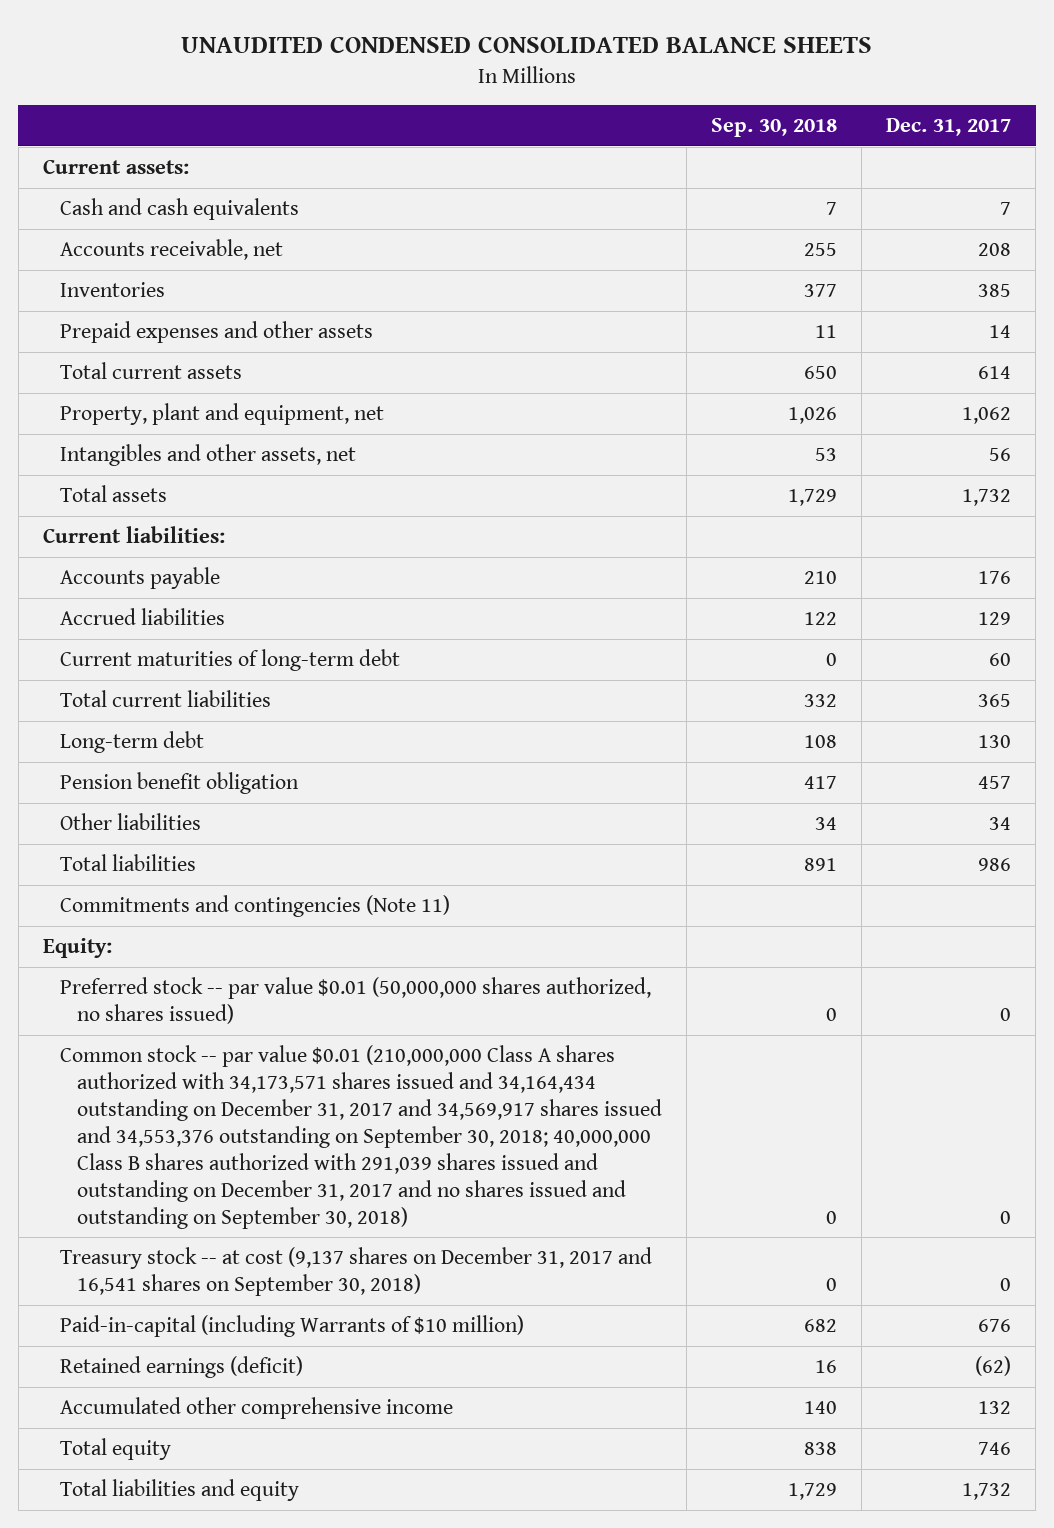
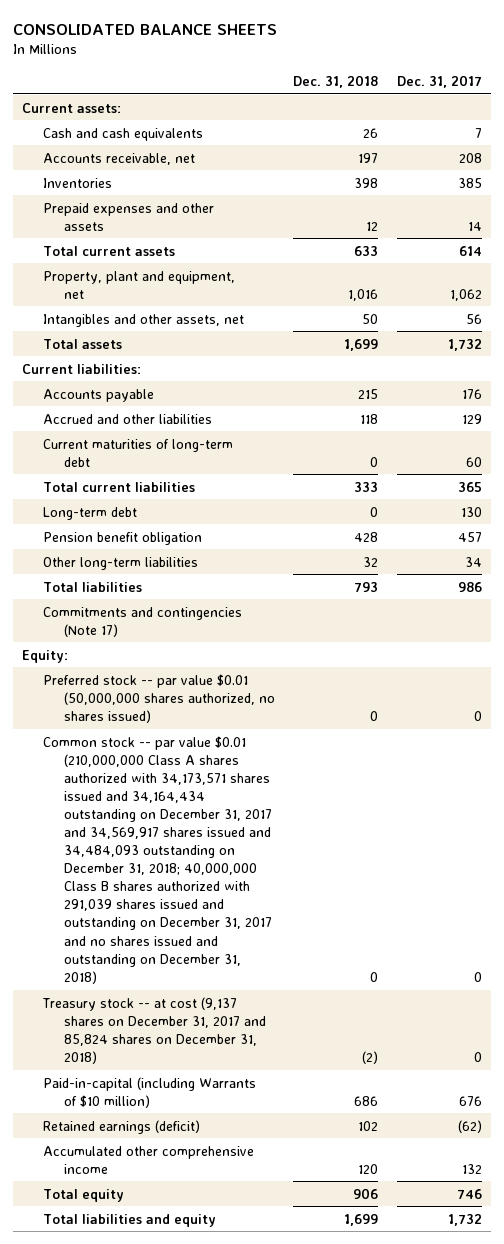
[180,35,872,53] UNAUDITED CONDENSED CONSOLIDATED BALANCE SHEETS -> [12,24,277,36] CONSOLIDATED BALANCE SHEETS
[710,118,837,138] Sep. 30, 2018 -> none
none -> [293,74,379,88] Dec. 31, 2018
[59,608,225,626] Accrued liabilities -> [42,413,212,424] Accrued and other liabilities
[59,813,201,831] Other liabilities -> [42,556,198,570] Other long-term liabilities
[59,895,450,918] Commitments and contingencies (Note 11) -> [42,606,242,637] Commitments and contingencies (Note 17)
[59,1045,662,1229] Common stock -- par value $0.01 (210,000,000 Class A shares authorized with 34,173,571 shares issued and 34,164,434 outstanding on December 31, 2017 and 34,569,917 shares issued and 34,553,376 outstanding on September 30, 2018; 40,000,000 Class B shares authorized with 291,039 shares issued and outstanding on December 31, 2017 and no shares issued and outstanding on September 30, 2018) -> [42,735,272,984] Common stock -- par value $0.01 (210,000,000 Class A shares authorized with 34,173,571 shares issued and 34,164,434 outstanding on December 31, 2017 and 34,569,917 shares issued and 34,484,093 outstanding on December 31, 2018; 40,000,000 Class B shares authorized with 291,039 shares issued and outstanding on December 31, 2017 and no shares issued and outstanding on December 31, 2018)
[59,1247,652,1297] Treasury stock -- at cost (9,137 shares on December 31, 2017 and 16,541 shares on September 30, 2018) -> [41,996,266,1064] Treasury stock -- at cost (9,137 shares on December 31, 2017 and 85,824 shares on December 31, 2018)

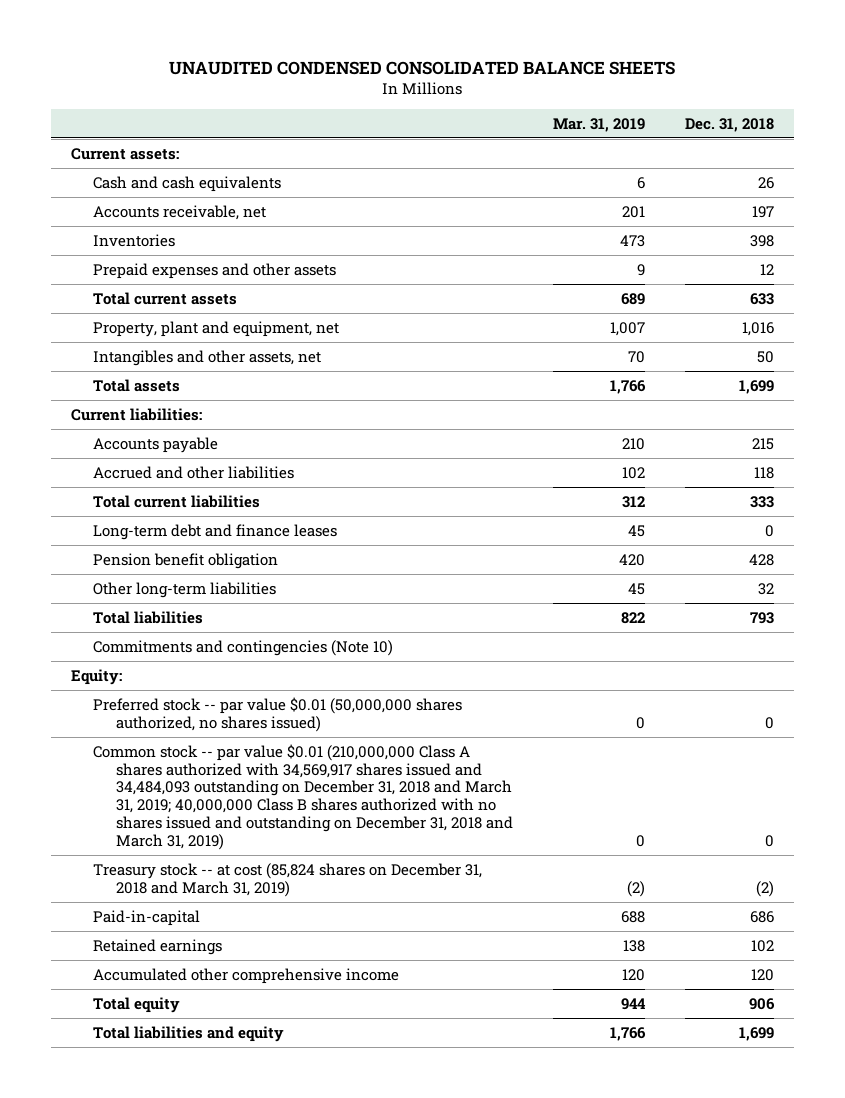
[12,24,277,36] CONSOLIDATED BALANCE SHEETS -> [169,60,676,75] UNAUDITED CONDENSED CONSOLIDATED BALANCE SHEETS
[396,74,482,88] Dec. 31, 2017 -> none
none -> [553,117,646,132] Mar. 31, 2019
[42,438,233,467] Current maturities of long-term debt -> none
[42,506,137,520] Long-term debt -> [93,523,338,540] Long-term debt and finance leases
[42,606,242,637] Commitments and contingencies (Note 17) -> [93,639,394,656] Commitments and contingencies (Note 10)
[42,735,272,984] Common stock -- par value $0.01 (210,000,000 Class A shares authorized with 34,173,571 shares issued and 34,164,434 outstanding on December 31, 2017 and 34,569,917 shares issued and 34,484,093 outstanding on December 31, 2018; 40,000,000 Class B shares authorized with 291,039 shares issued and outstanding on December 31, 2017 and no shares issued and outstanding on December 31, 2018) -> [93,743,514,850] Common stock -- par value $0.01 (210,000,000 Class A shares authorized with 34,569,917 shares issued and 34,484,093 outstanding on December 31, 2018 and March 31, 2019; 40,000,000 Class B shares authorized with no shares issued and outstanding on December 31, 2018 and March 31, 2019)
[41,996,266,1064] Treasury stock -- at cost (9,137 shares on December 31, 2017 and 85,824 shares on December 31, 2018) -> [93,862,483,897] Treasury stock -- at cost (85,824 shares on December 31, 2018 and March 31, 2019)
[42,1076,256,1108] Paid-in-capital (including Warrants of $10 million) -> [93,909,201,926] Paid-in-capital
[42,1119,200,1134] Retained earnings (deficit) -> [93,938,223,955] Retained earnings

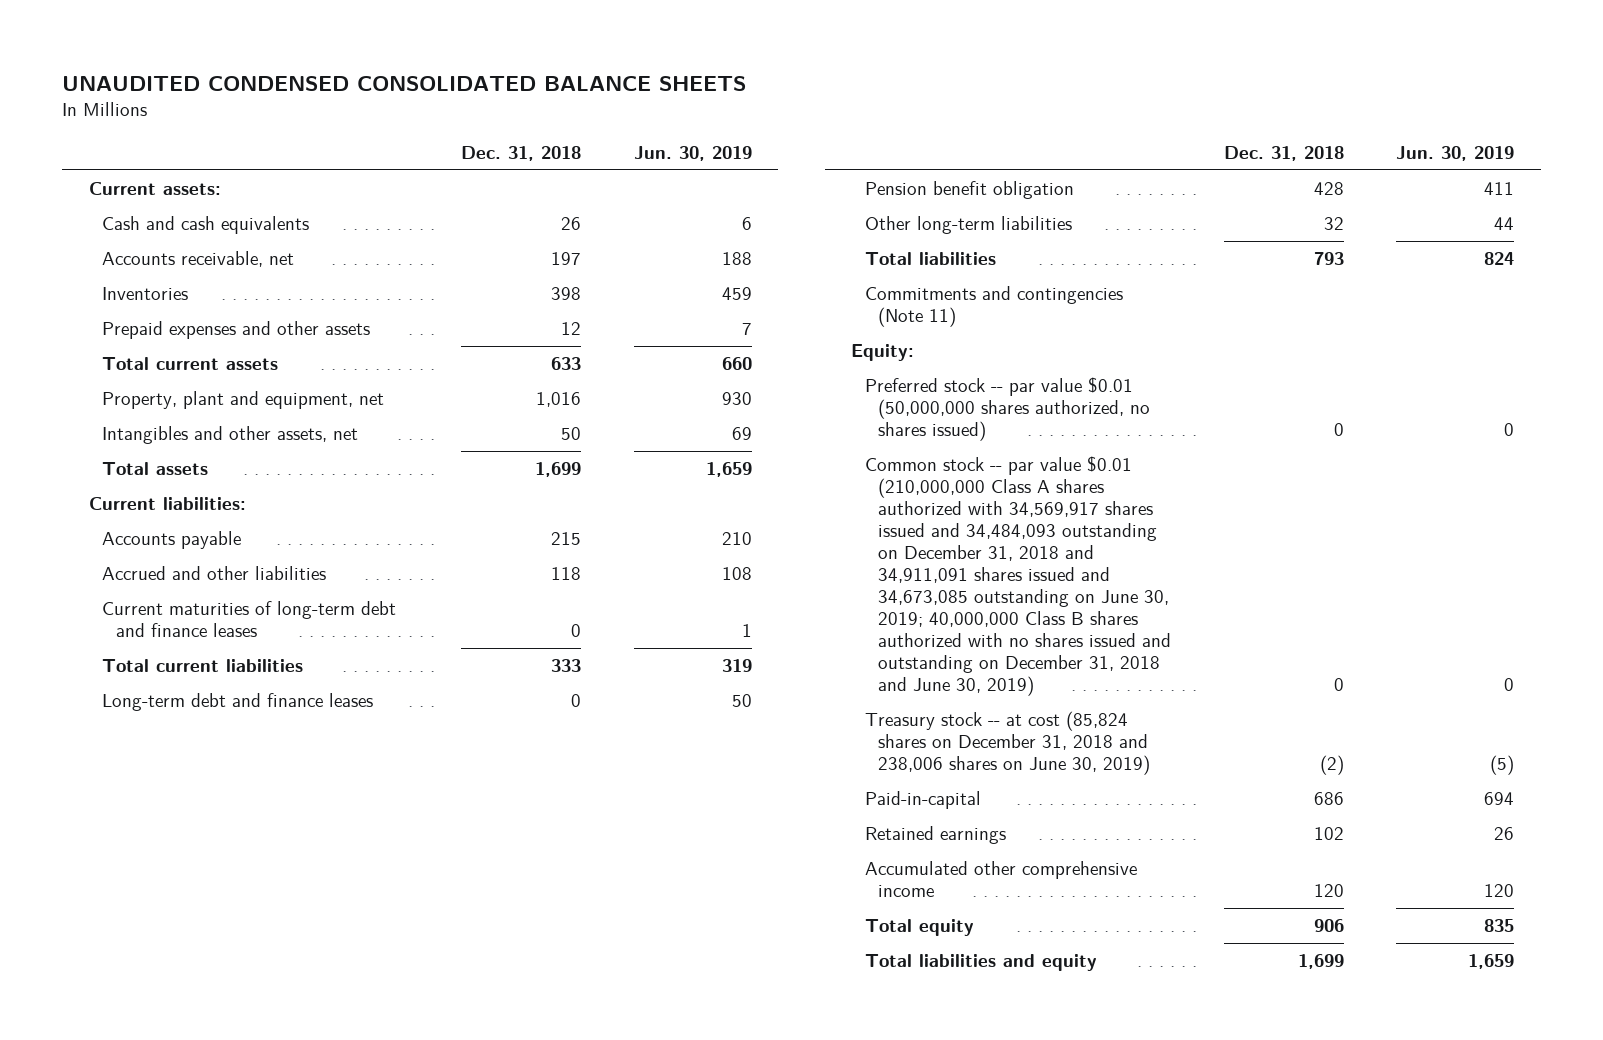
[553,117,646,132] Mar. 31, 2019 -> none
none -> [633,145,752,161] Jun. 30, 2019
none -> [102,601,397,638] Current maturities of long-term debt and finance leases
[93,639,394,656] Commitments and contingencies (Note 10) -> [864,286,1123,328] Commitments and contingencies (Note 11)
[93,743,514,850] Common stock -- par value $0.01 (210,000,000 Class A shares authorized with 34,569,917 shares issued and 34,484,093 outstanding on December 31, 2018 and March 31, 2019; 40,000,000 Class B shares authorized with no shares issued and outstanding on December 31, 2018 and March 31, 2019) -> [864,456,1172,696] Common stock -- par value $0.01 (210,000,000 Class A shares authorized with 34,569,917 shares issued and 34,484,093 outstanding on December 31, 2018 and 34,911,091 shares issued and 34,673,085 outstanding on June 30, 2019; 40,000,000 Class B shares authorized with no shares issued and outstanding on December 31, 2018 and June 30, 2019)
[93,862,483,897] Treasury stock -- at cost (85,824 shares on December 31, 2018 and March 31, 2019) -> [864,711,1151,775] Treasury stock -- at cost (85,824 shares on December 31, 2018 and 238,006 shares on June 30, 2019)

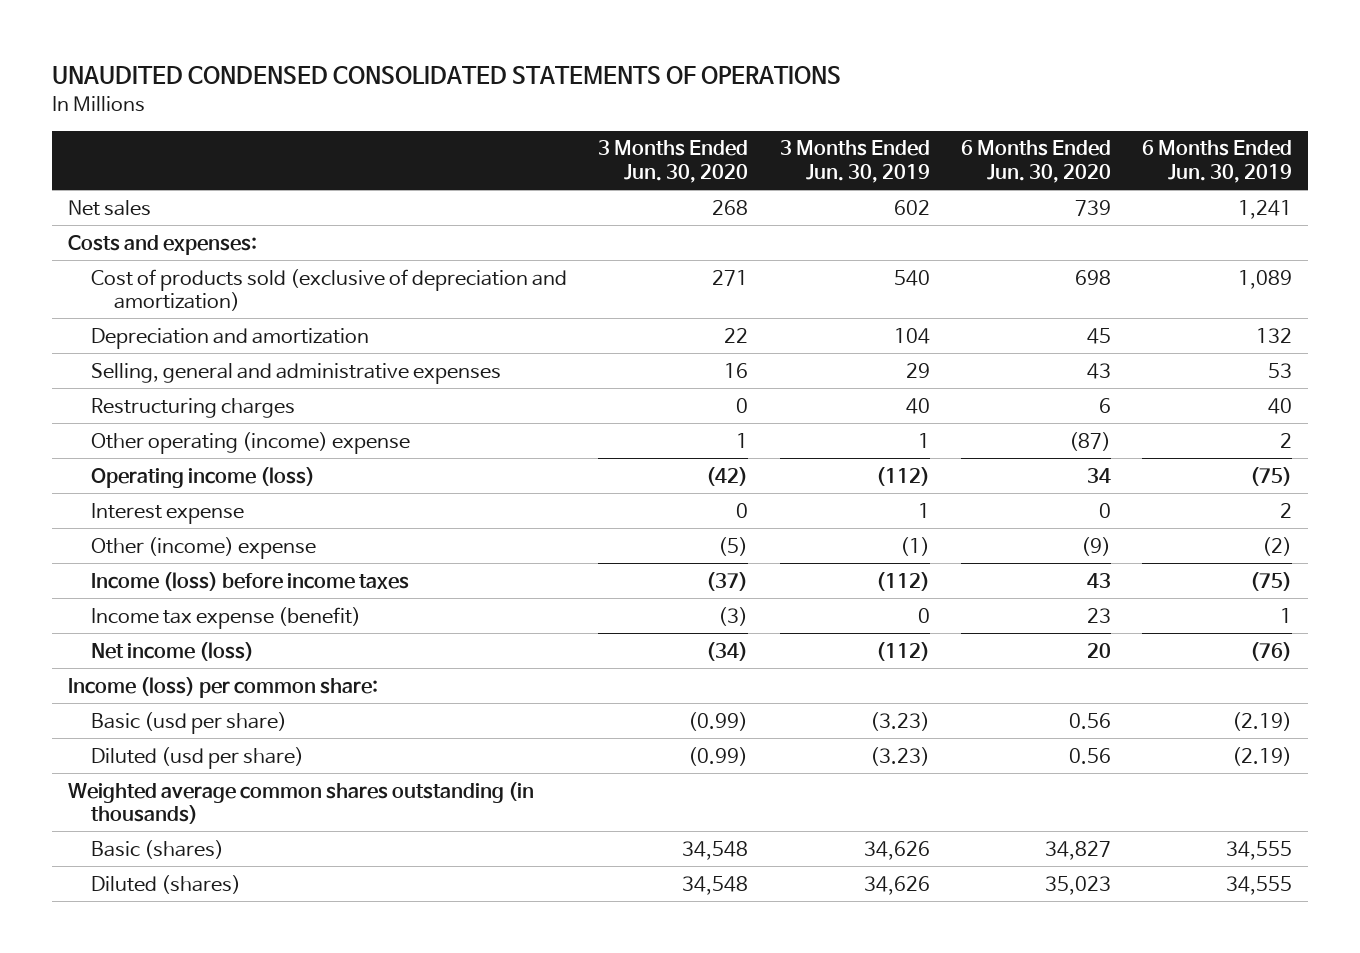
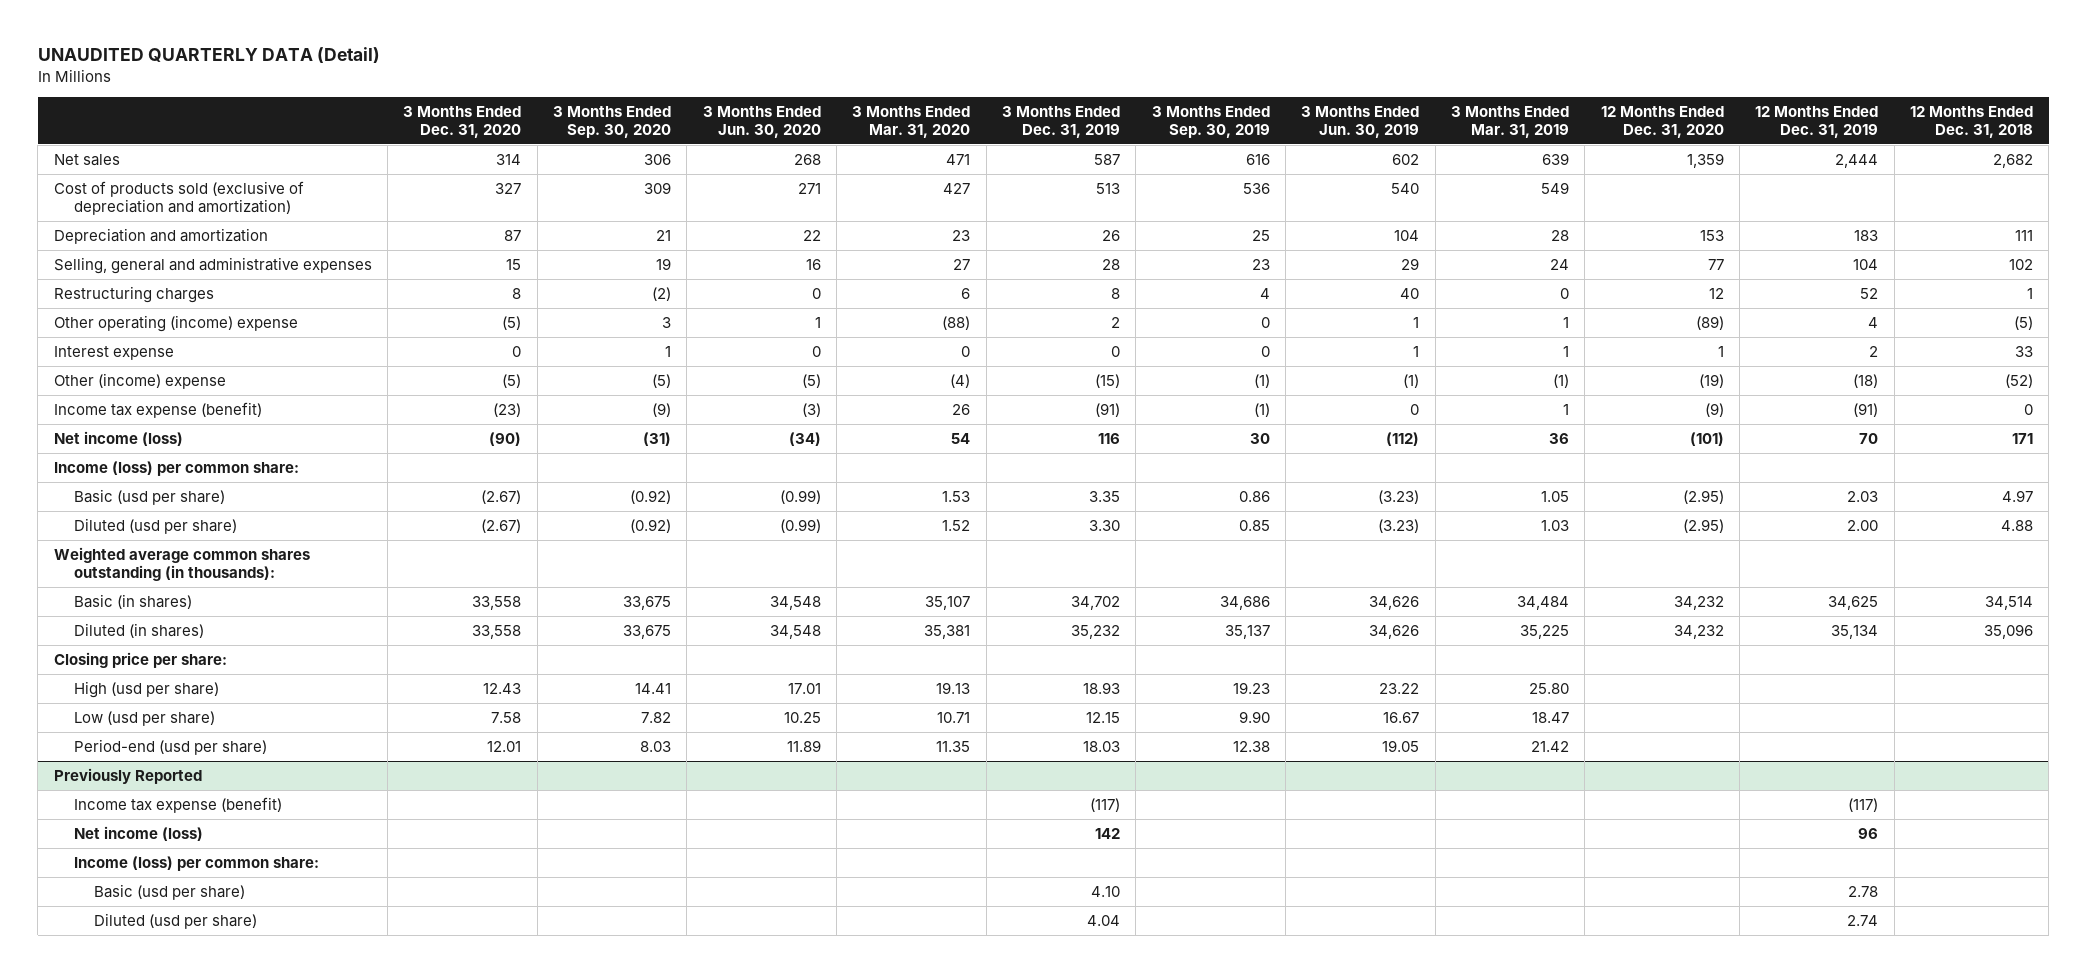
[52,66,842,85] UNAUDITED CONDENSED CONSOLIDATED STATEMENTS OF OPERATIONS -> [37,47,380,64] UNAUDITED QUARTERLY DATA (Detail)
[960,140,1111,183] 6 Months Ended Jun. 30, 2020 -> none
[1142,140,1293,183] 6 Months Ended Jun. 30, 2019 -> none
none -> [403,105,522,139] 3 Months Ended Dec. 31, 2020
none -> [552,105,671,139] 3 Months Ended Sep. 30, 2020
none -> [852,105,971,139] 3 Months Ended Mar. 31, 2020
none -> [1001,105,1120,139] 3 Months Ended Dec. 31, 2019
none -> [1151,105,1270,139] 3 Months Ended Sep. 30, 2019
none -> [1450,105,1569,139] 3 Months Ended Mar. 31, 2019
none -> [1600,105,1724,139] 12 Months Ended Dec. 31, 2020
none -> [1755,105,1879,139] 12 Months Ended Dec. 31, 2019
none -> [1909,105,2033,139] 12 Months Ended Dec. 31, 2018
[67,234,257,255] Costs and expenses: -> none
[90,466,315,488] Operating income (loss) -> none
[90,571,409,591] Income (loss) before income taxes -> none
[67,781,534,825] Weighted average common shares outstanding (in thousands) -> [53,546,310,582] Weighted average common shares outstanding (in thousands):
[90,839,224,859] Basic (shares) -> [73,593,192,609] Basic (in shares)
[90,874,241,894] Diluted (shares) -> [73,622,204,638] Diluted (in shares)
none -> [53,651,227,668] Closing price per share:
none -> [73,680,219,698] High (usd per share)
none -> [73,710,215,726] Low (usd per share)
none -> [73,738,267,755] Period-end (usd per share)
none -> [53,767,202,784] Previously Reported
none -> [73,796,282,813] Income tax expense (benefit)
none -> [73,825,203,841] Net income (loss)
none -> [73,855,319,871] Income (loss) per common share:
none -> [94,883,246,900] Basic (usd per share)
none -> [94,912,258,929] Diluted (usd per share)

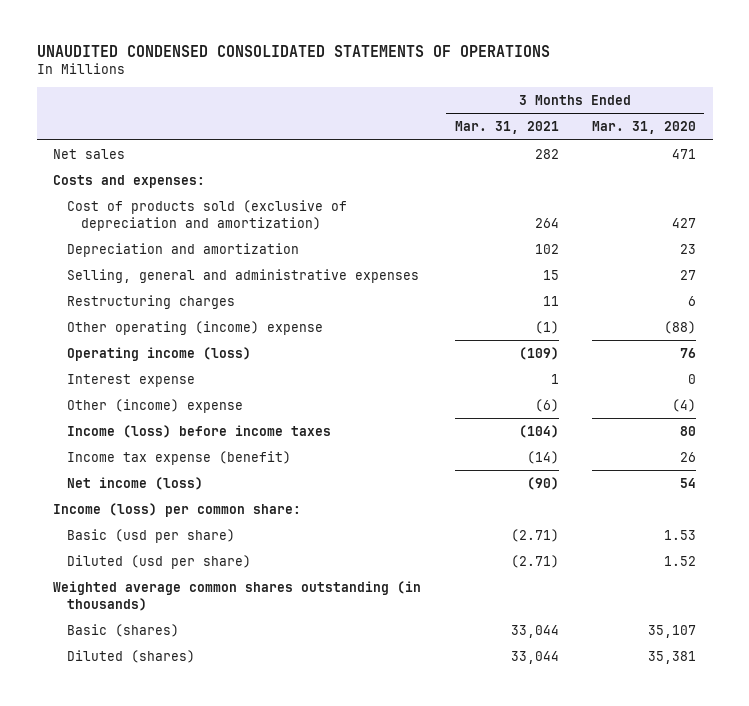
[37,47,380,64] UNAUDITED QUARTERLY DATA (Detail) -> [36,44,550,57] UNAUDITED CONDENSED CONSOLIDATED STATEMENTS OF OPERATIONS
[403,105,522,139] 3 Months Ended Dec. 31, 2020 -> none
[552,105,671,139] 3 Months Ended Sep. 30, 2020 -> none
[702,105,821,139] 3 Months Ended Jun. 30, 2020 -> none
[1001,105,1120,139] 3 Months Ended Dec. 31, 2019 -> none
[1151,105,1270,139] 3 Months Ended Sep. 30, 2019 -> none
[1301,105,1420,139] 3 Months Ended Jun. 30, 2019 -> none
[1450,105,1569,139] 3 Months Ended Mar. 31, 2019 -> none
[1600,105,1724,139] 12 Months Ended Dec. 31, 2020 -> none
[1755,105,1879,139] 12 Months Ended Dec. 31, 2019 -> none
[1909,105,2033,139] 12 Months Ended Dec. 31, 2018 -> none
none -> [454,121,559,135] Mar. 31, 2021
none -> [53,174,206,188] Costs and expenses:
none -> [66,346,251,361] Operating income (loss)
none -> [66,424,331,438] Income (loss) before income taxes
[53,651,227,668] Closing price per share: -> none
[73,680,219,698] High (usd per share) -> none
[73,710,215,726] Low (usd per share) -> none
[73,738,267,755] Period-end (usd per share) -> none
[53,767,202,784] Previously Reported -> none
[73,796,282,813] Income tax expense (benefit) -> none
[73,825,203,841] Net income (loss) -> none
[73,855,319,871] Income (loss) per common share: -> none
[94,883,246,900] Basic (usd per share) -> none
[94,912,258,929] Diluted (usd per share) -> none
[53,546,310,582] Weighted average common shares outstanding (in thousands): -> [53,580,422,611] Weighted average common shares outstanding (in thousands)
[73,593,192,609] Basic (in shares) -> [66,623,179,637] Basic (shares)
[73,622,204,638] Diluted (in shares) -> [66,649,195,663] Diluted (shares)

